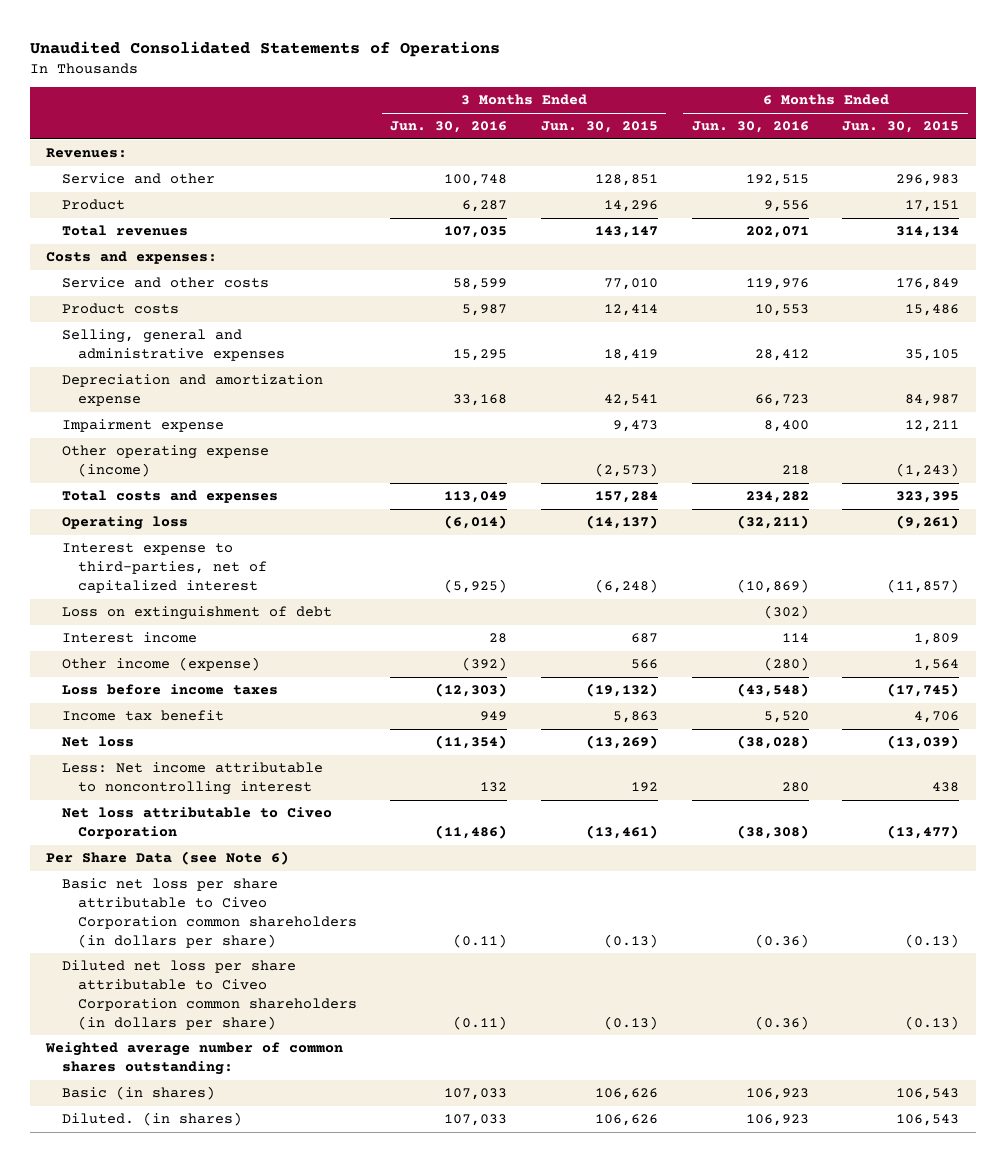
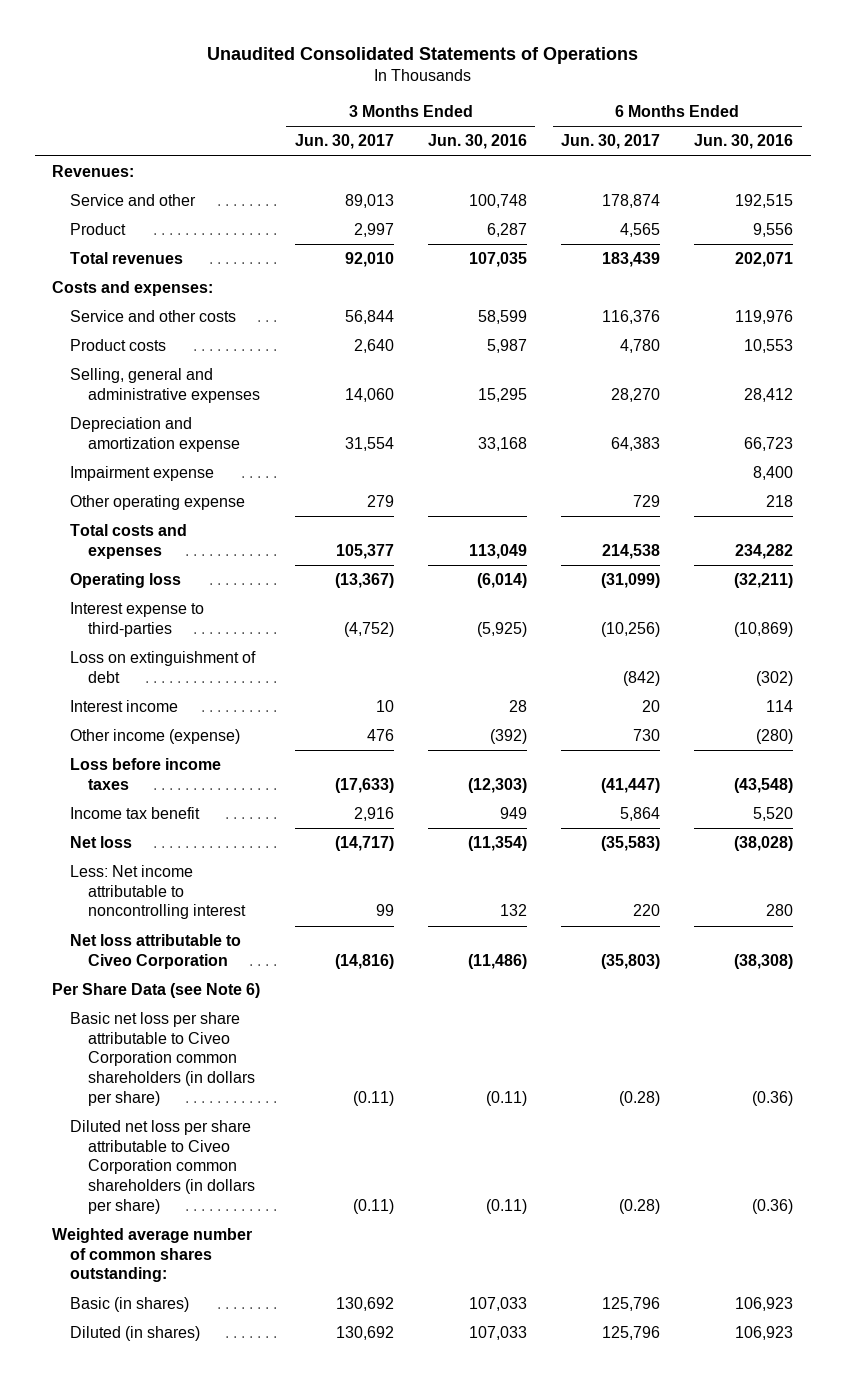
[541,121,659,134] Jun. 30, 2015 -> none
[842,121,960,134] Jun. 30, 2015 -> none
none -> [294,134,394,150] Jun. 30, 2017
none -> [561,134,661,150] Jun. 30, 2017
[62,445,270,478] Other operating expense (income) -> [70,495,246,511] Other operating expense
[62,543,267,593] Interest expense to third-parties, net of capitalized interest -> [70,602,205,637] Interest expense to third-parties
[62,1112,243,1127] Diluted. (in shares) -> [70,1326,201,1342] Diluted (in shares)

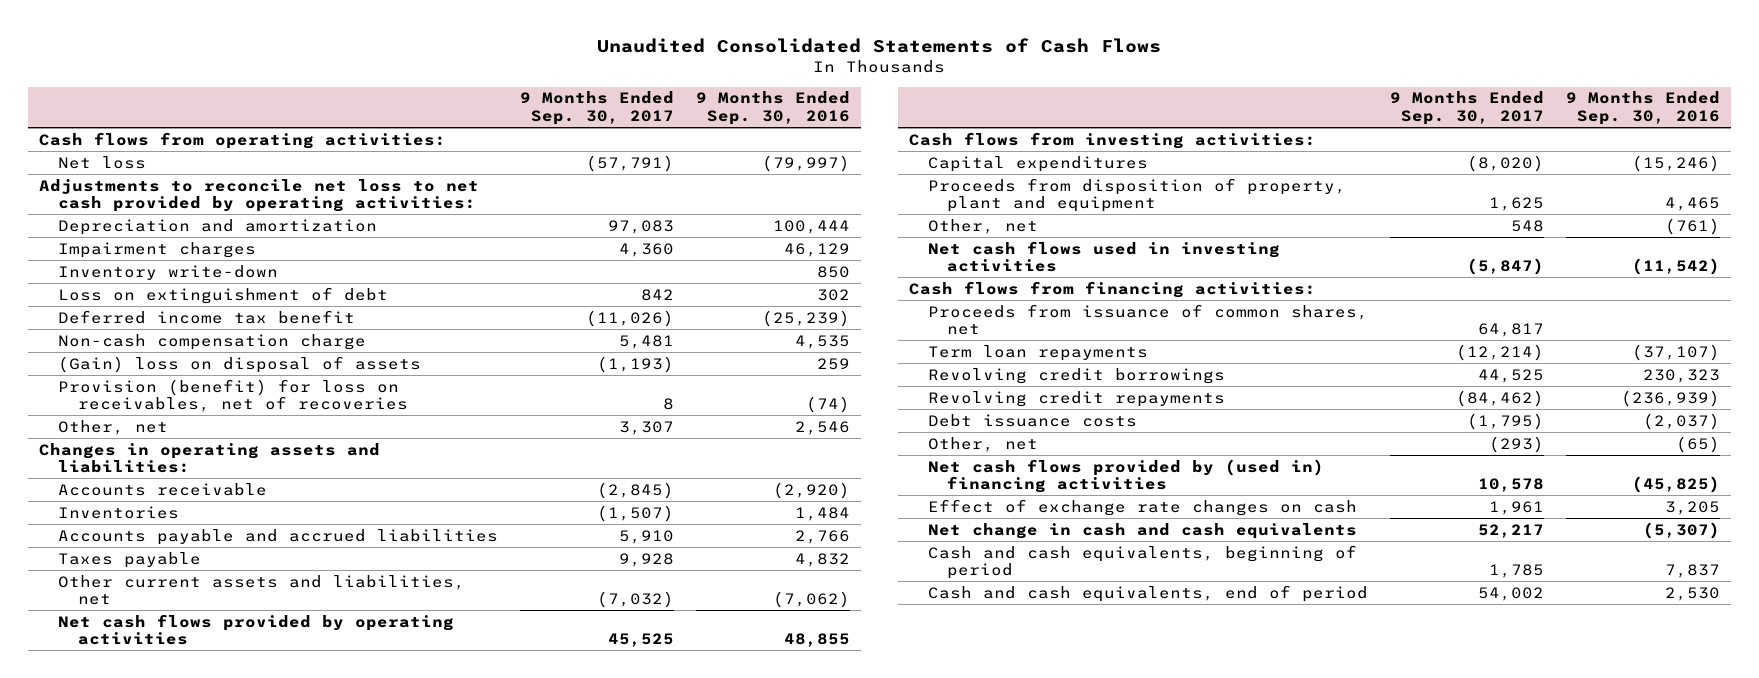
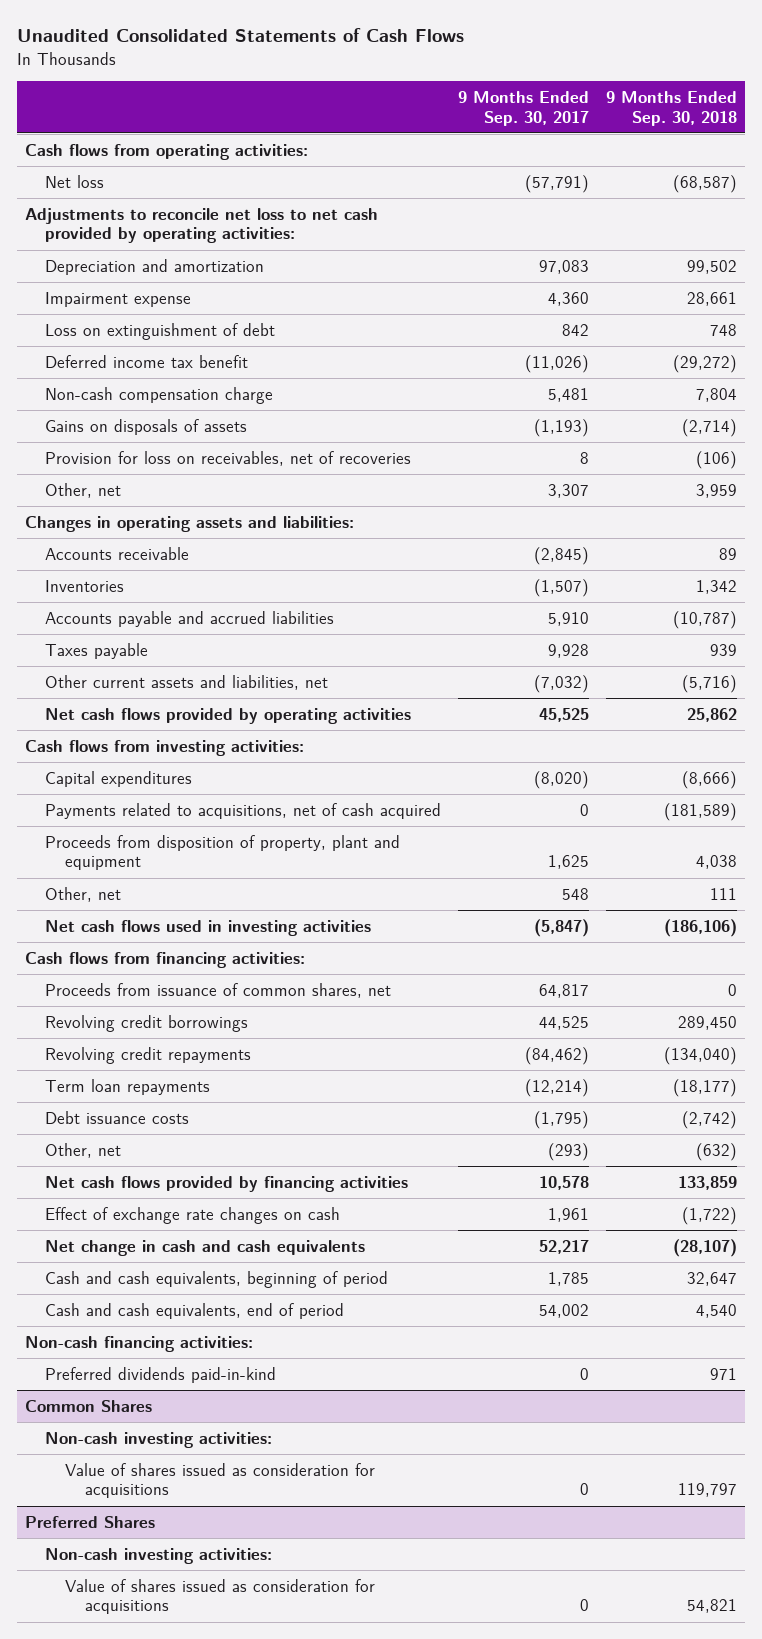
[695,91,850,126] 9 Months Ended Sep. 30, 2016 -> none
none -> [605,91,737,126] 9 Months Ended Sep. 30, 2018
[58,264,279,280] Inventory write-down -> none
[58,241,257,258] Impairment charges -> [44,291,191,307] Impairment expense
[58,355,422,373] (Gain) loss on disposal of assets -> [44,418,247,435] Gains on disposals of assets
[58,378,408,413] Provision (benefit) for loss on receivables, net of recoveries -> [44,450,411,466] Provision for loss on receivables, net of recoveries
none -> [44,802,441,819] Payments related to acquisitions, net of cash acquired
[928,344,1149,361] Term loan repayments -> [44,1078,210,1095] Term loan repayments
[928,458,1325,494] Net cash flows provided by (used in) financing activities -> [44,1175,408,1192] Net cash flows provided by financing activities
none -> [25,1335,254,1352] Non-cash financing activities:
none -> [44,1366,276,1383] Preferred dividends paid-in-kind
none -> [25,1399,153,1412] Common Shares
none -> [44,1431,272,1448] Non-cash investing activities:
none -> [64,1462,375,1499] Value of shares issued as consideration for acquisitions
none -> [25,1515,156,1528] Preferred Shares
none -> [44,1547,272,1564] Non-cash investing activities:
none -> [64,1578,375,1615] Value of shares issued as consideration for acquisitions

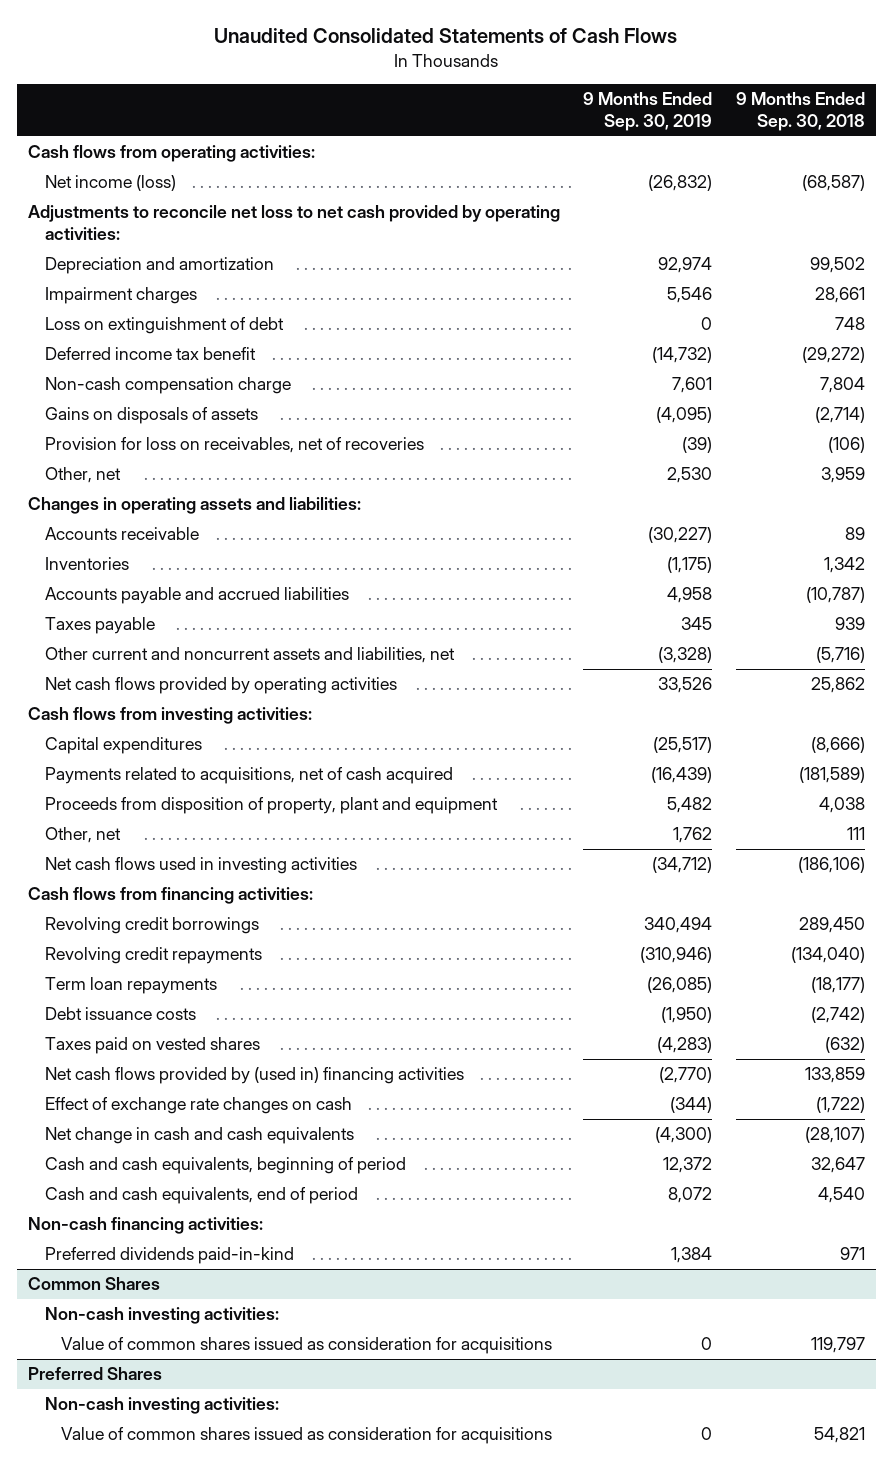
[457,91,589,126] 9 Months Ended Sep. 30, 2017 -> none
none -> [583,92,713,132] 9 Months Ended Sep. 30, 2019
[44,174,104,188] Net loss -> [44,175,176,192] Net income (loss)
[44,291,191,307] Impairment expense -> [44,287,197,305] Impairment charges
[44,674,328,690] Other current assets and liabilities, net -> [44,647,455,664] Other current and noncurrent assets and liabilities, net
[44,982,391,998] Proceeds from issuance of common shares, net -> none
[44,1142,121,1158] Other, net -> [44,1037,260,1055] Taxes paid on vested shares
[44,1175,408,1192] Net cash flows provided by financing activities -> [44,1067,464,1085] Net cash flows provided by (used in) financing activities
[64,1462,375,1499] Value of shares issued as consideration for acquisitions -> [61,1337,553,1355] Value of common shares issued as consideration for acquisitions
[64,1578,375,1615] Value of shares issued as consideration for acquisitions -> [61,1427,553,1445] Value of common shares issued as consideration for acquisitions

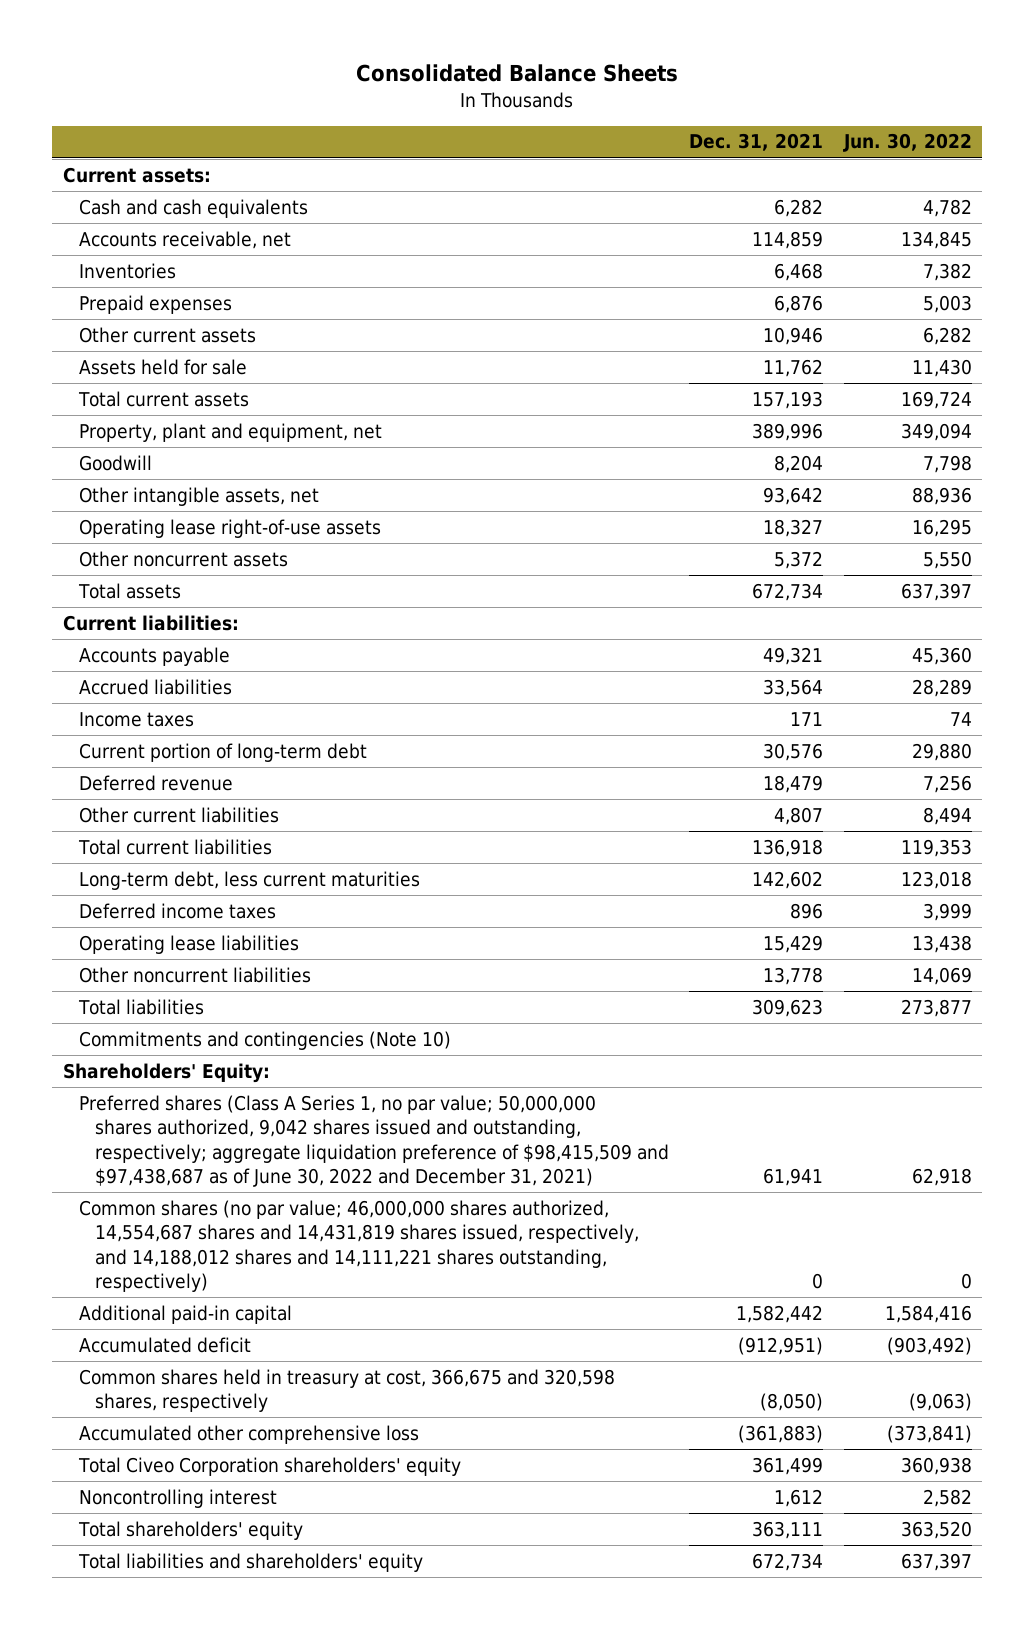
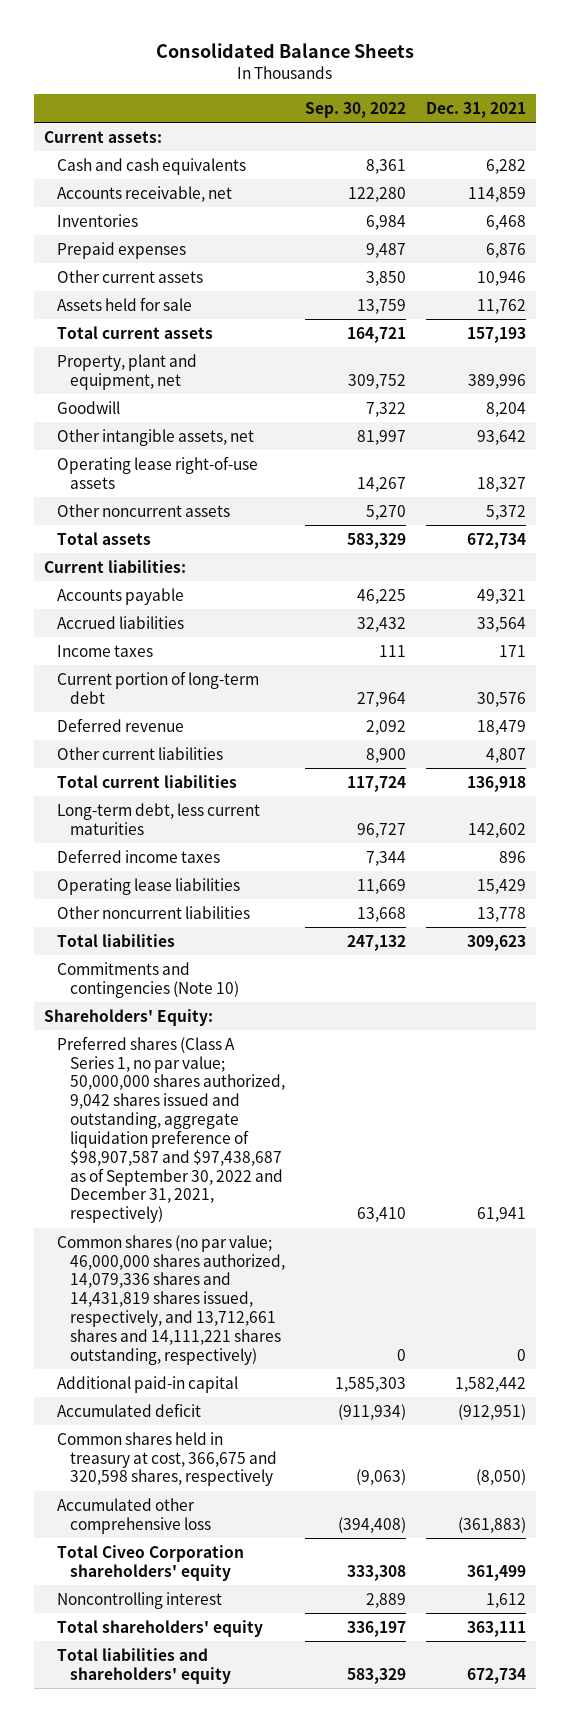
[843,133,973,153] Jun. 30, 2022 -> none
none -> [304,101,406,118] Sep. 30, 2022
[78,1094,669,1187] Preferred shares (Class A Series 1, no par value; 50,000,000 shares authorized, 9,042 shares issued and outstanding, respectively; aggregate liquidation preference of $98,415,509 and $97,438,687 as of June 30, 2022 and December 31, 2021) -> [56,1035,285,1224] Preferred shares (Class A Series 1, no par value; 50,000,000 shares authorized, 9,042 shares issued and outstanding, aggregate liquidation preference of $98,907,587 and $97,438,687 as of September 30, 2022 and December 31, 2021, respectively)
[78,1199,639,1292] Common shares (no par value; 46,000,000 shares authorized, 14,554,687 shares and 14,431,819 shares issued, respectively, and 14,188,012 shares and 14,111,221 shares outstanding, respectively) -> [56,1234,285,1365] Common shares (no par value; 46,000,000 shares authorized, 14,079,336 shares and 14,431,819 shares issued, respectively, and 13,712,661 shares and 14,111,221 shares outstanding, respectively)

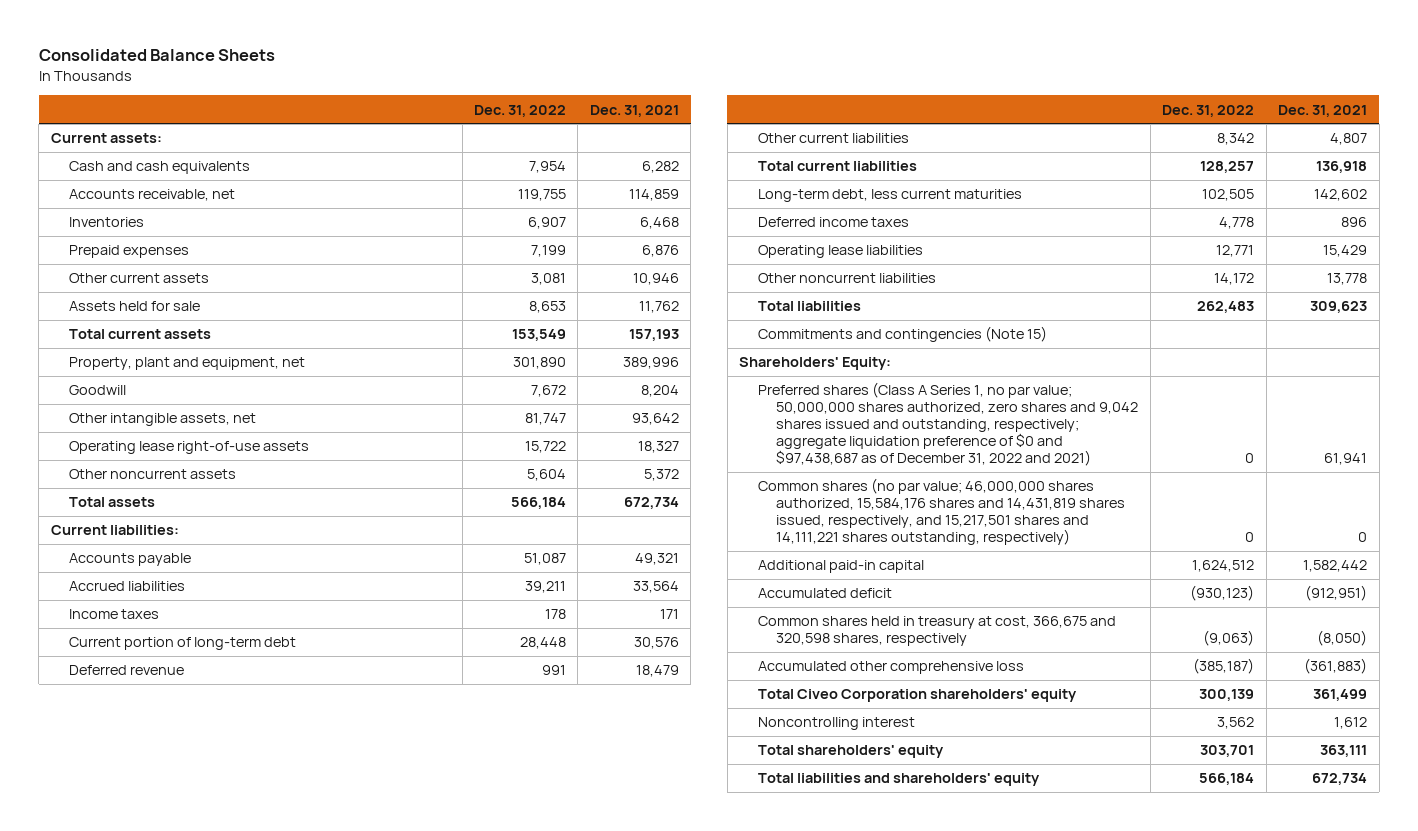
[304,101,406,118] Sep. 30, 2022 -> none
none -> [474,104,567,117] Dec. 31, 2022
[56,961,239,998] Commitments and contingencies (Note 10) -> [757,326,1047,343] Commitments and contingencies (Note 15)
[56,1035,285,1224] Preferred shares (Class A Series 1, no par value; 50,000,000 shares authorized, 9,042 shares issued and outstanding, aggregate liquidation preference of $98,907,587 and $97,438,687 as of September 30, 2022 and December 31, 2021, respectively) -> [757,382,1139,467] Preferred shares (Class A Series 1, no par value; 50,000,000 shares authorized, zero shares and 9,042 shares issued and outstanding, respectively; aggregate liquidation preference of $0 and $97,438,687 as of December 31, 2022 and 2021)
[56,1234,285,1365] Common shares (no par value; 46,000,000 shares authorized, 14,079,336 shares and 14,431,819 shares issued, respectively, and 13,712,661 shares and 14,111,221 shares outstanding, respectively) -> [757,478,1126,546] Common shares (no par value; 46,000,000 shares authorized, 15,584,176 shares and 14,431,819 shares issued, respectively, and 15,217,501 shares and 14,111,221 shares outstanding, respectively)

